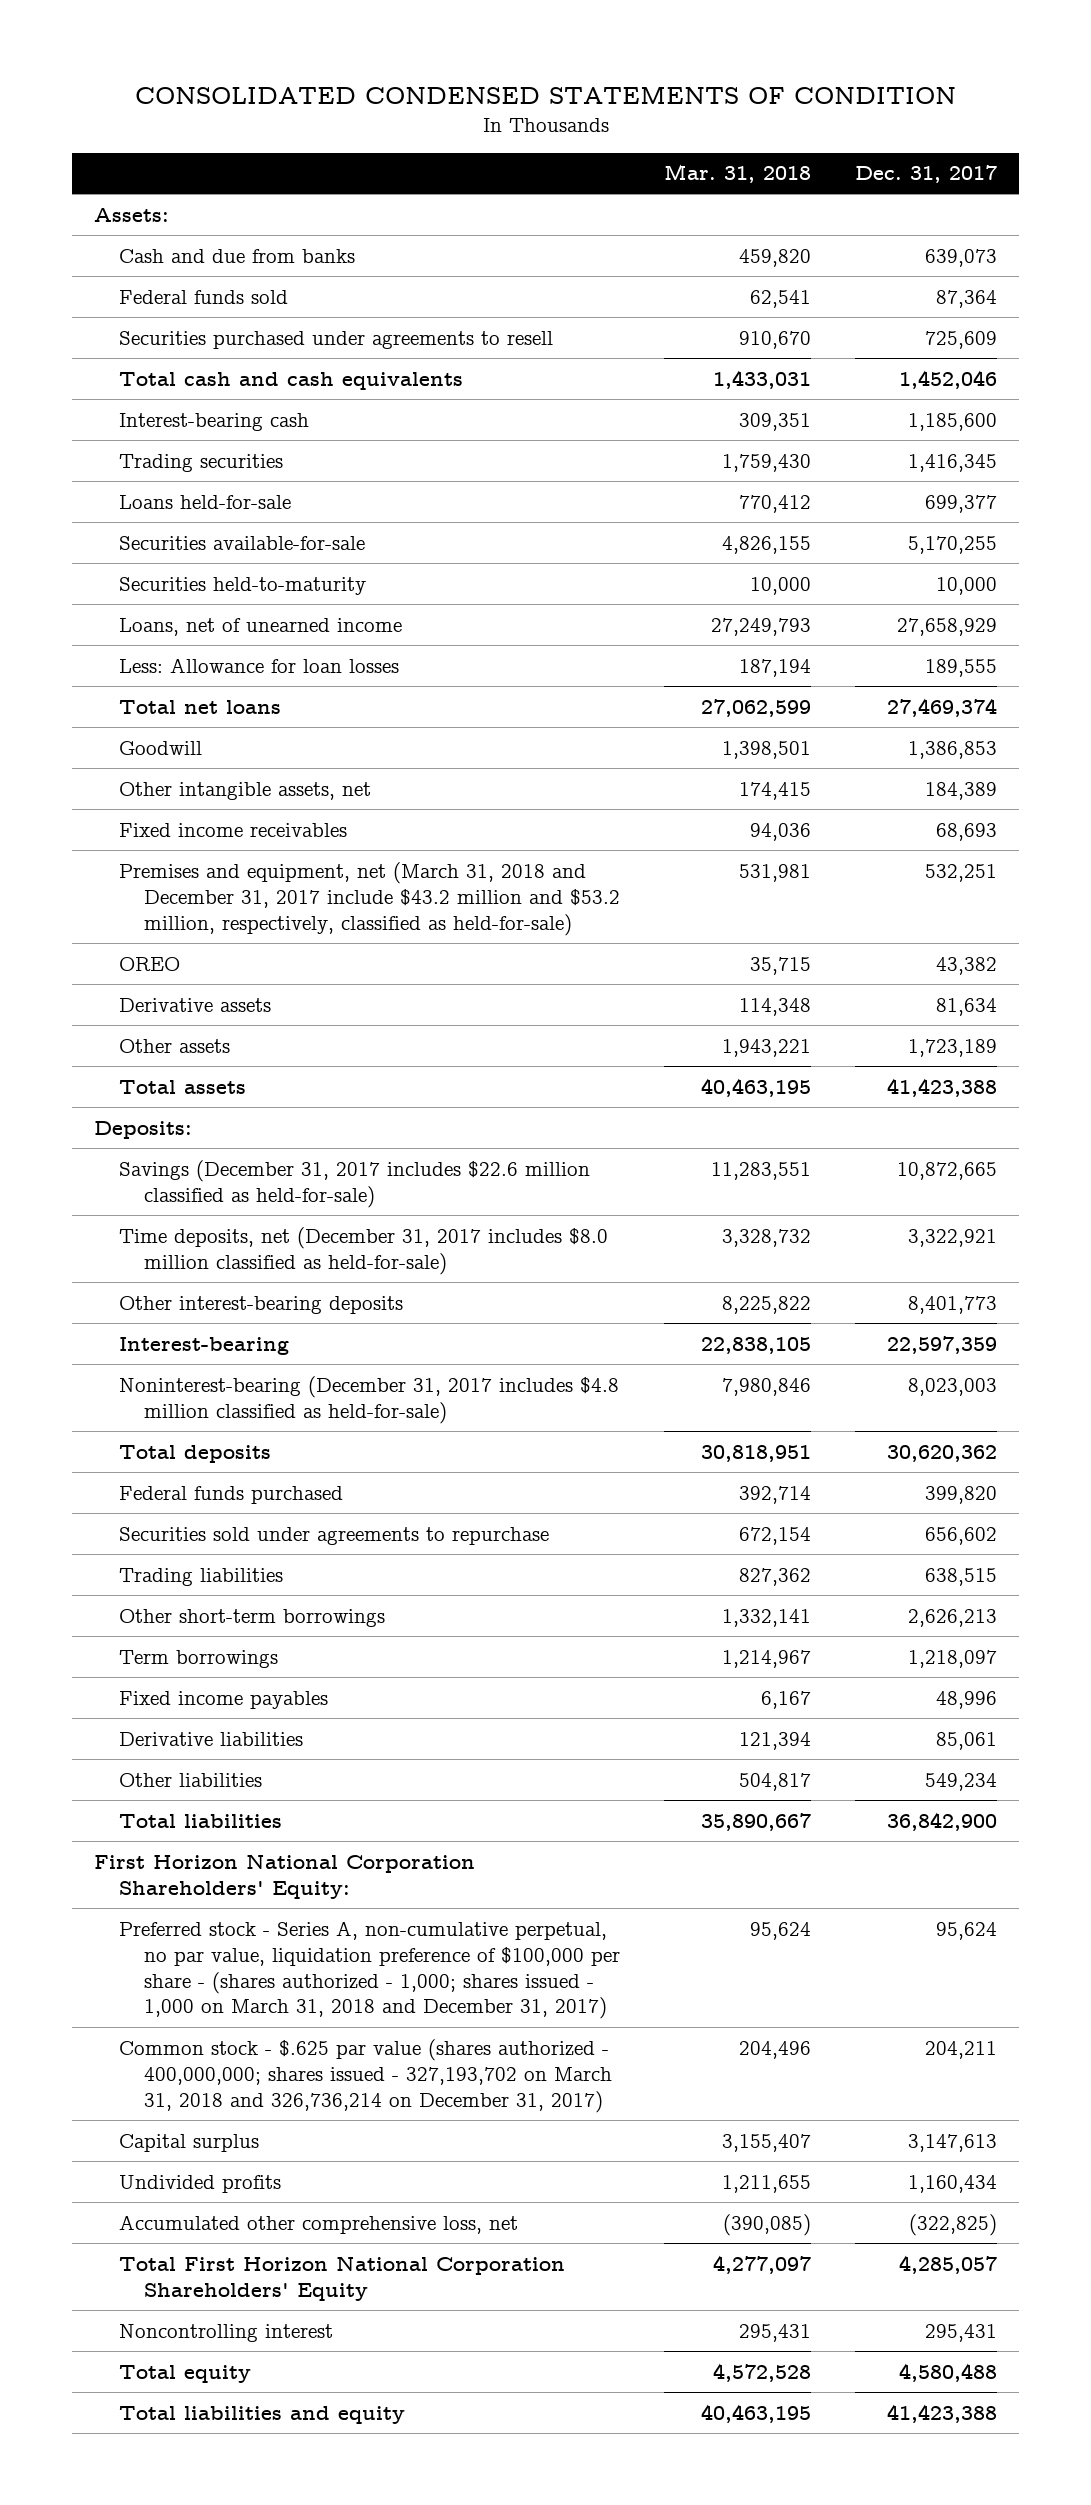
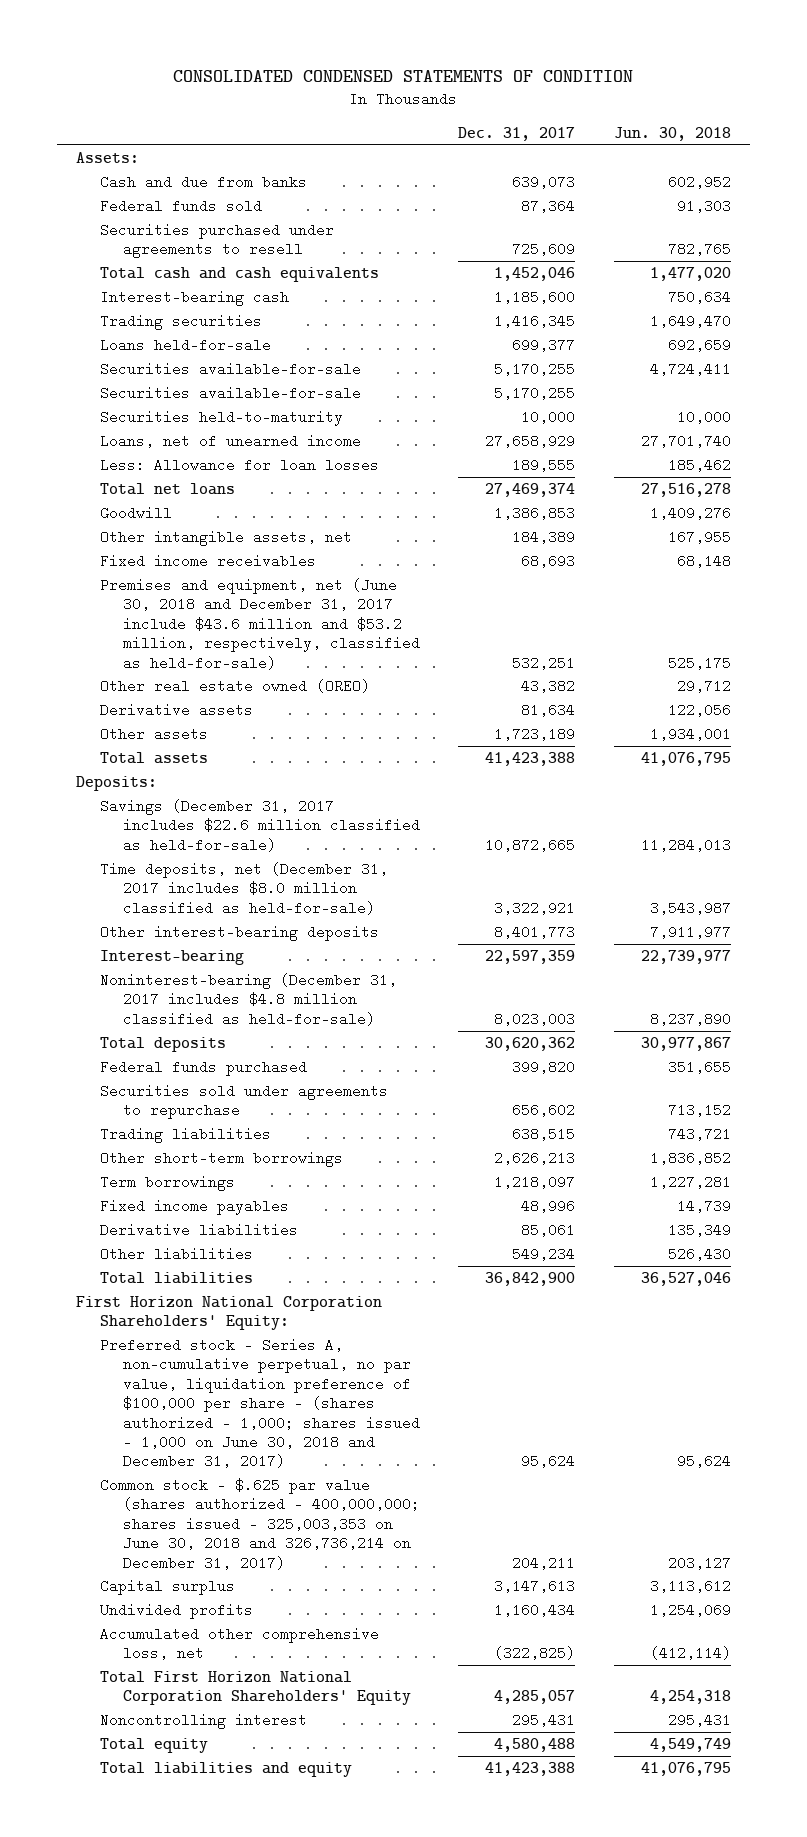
[664,164,812,184] Mar. 31, 2018 -> none
none -> [613,126,731,141] Jun. 30, 2018
none -> [99,385,361,400] Securities available-for-sale
[119,861,621,936] Premises and equipment, net (March 31, 2018 and December 31, 2017 include $43.2 million and $53.2 million, respectively, classified as held-for-sale) -> [99,577,421,670] Premises and equipment, net (June 30, 2018 and December 31, 2017 include $43.6 million and $53.2 million, respectively, classified as held-for-sale)
[119,956,181,971] OREO -> [99,678,370,693] Other real estate owned (OREO)
[119,1920,621,2020] Preferred stock - Series A, non-cumulative perpetual, no par value, liquidation preference of $100,000 per share - (shares authorized - 1,000; shares issued - 1,000 on March 31, 2018 and December 31, 2017) -> [99,1337,421,1469] Preferred stock - Series A, non-cumulative perpetual, no par value, liquidation preference of $100,000 per share - (shares authorized - 1,000; shares issued - 1,000 on June 30, 2018 and December 31, 2017)
[119,2038,613,2113] Common stock - $.625 par value (shares authorized - 400,000,000; shares issued - 327,193,702 on March 31, 2018 and 326,736,214 on December 31, 2017) -> [99,1477,421,1570] Common stock - $.625 par value (shares authorized - 400,000,000; shares issued - 325,003,353 on June 30, 2018 and 326,736,214 on December 31, 2017)

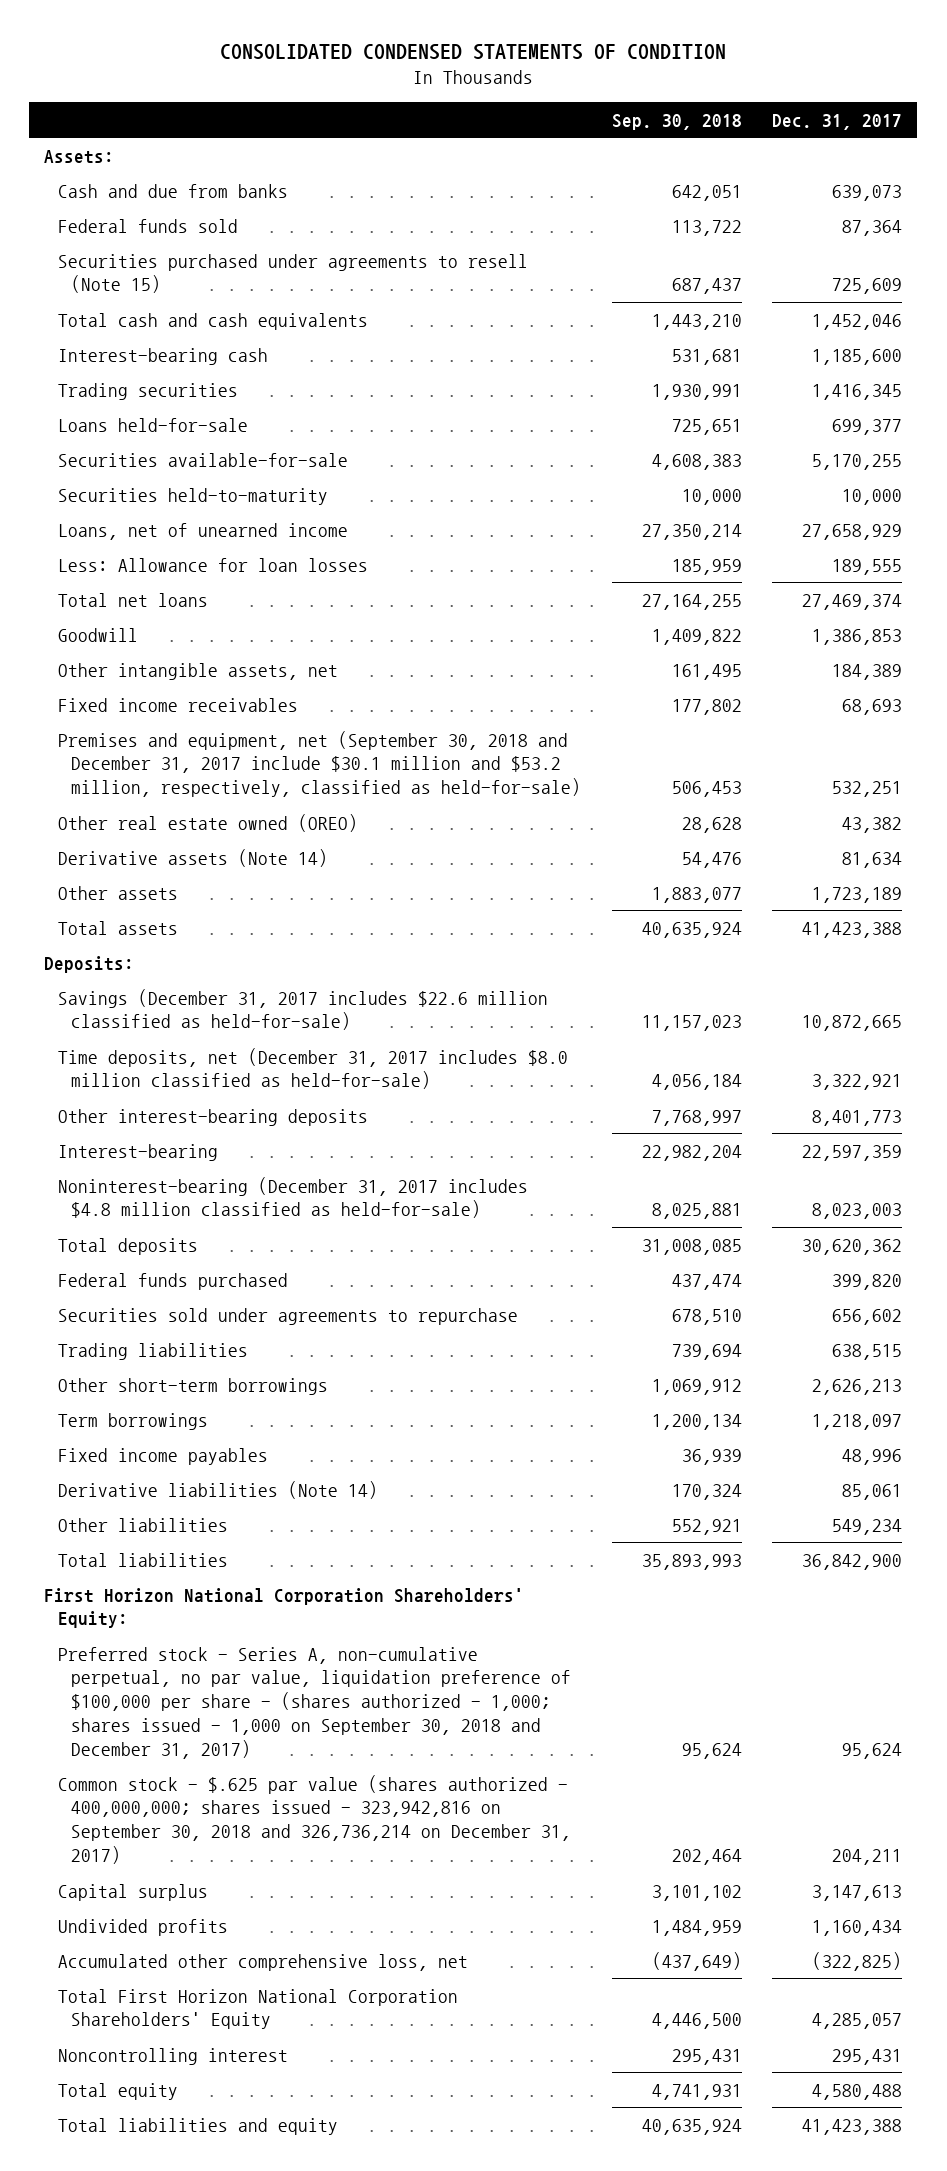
[613,126,731,141] Jun. 30, 2018 -> none
none -> [611,113,742,130] Sep. 30, 2018
[99,222,334,259] Securities purchased under agreements to resell -> [57,253,528,294] Securities purchased under agreements to resell (Note 15)
[99,385,361,400] Securities available-for-sale -> none
[99,577,421,670] Premises and equipment, net (June 30, 2018 and December 31, 2017 include $43.6 million and $53.2 million, respectively, classified as held-for-sale) -> [57,730,582,798] Premises and equipment, net (September 30, 2018 and December 31, 2017 include $30.1 million and $53.2 million, respectively, classified as held-for-sale)
[99,702,253,717] Derivative assets -> [57,848,328,867] Derivative assets (Note 14)
[99,1222,298,1237] Derivative liabilities -> [57,1480,378,1499] Derivative liabilities (Note 14)
[99,1337,421,1469] Preferred stock - Series A, non-cumulative perpetual, no par value, liquidation preference of $100,000 per share - (shares authorized - 1,000; shares issued - 1,000 on June 30, 2018 and December 31, 2017) -> [57,1646,572,1759] Preferred stock - Series A, non-cumulative perpetual, no par value, liquidation preference of $100,000 per share - (shares authorized - 1,000; shares issued - 1,000 on September 30, 2018 and December 31, 2017)
[99,1477,421,1570] Common stock - $.625 par value (shares authorized - 400,000,000; shares issued - 325,003,353 on June 30, 2018 and 326,736,214 on December 31, 2017) -> [57,1774,572,1864] Common stock - $.625 par value (shares authorized - 400,000,000; shares issued - 323,942,816 on September 30, 2018 and 326,736,214 on December 31, 2017)

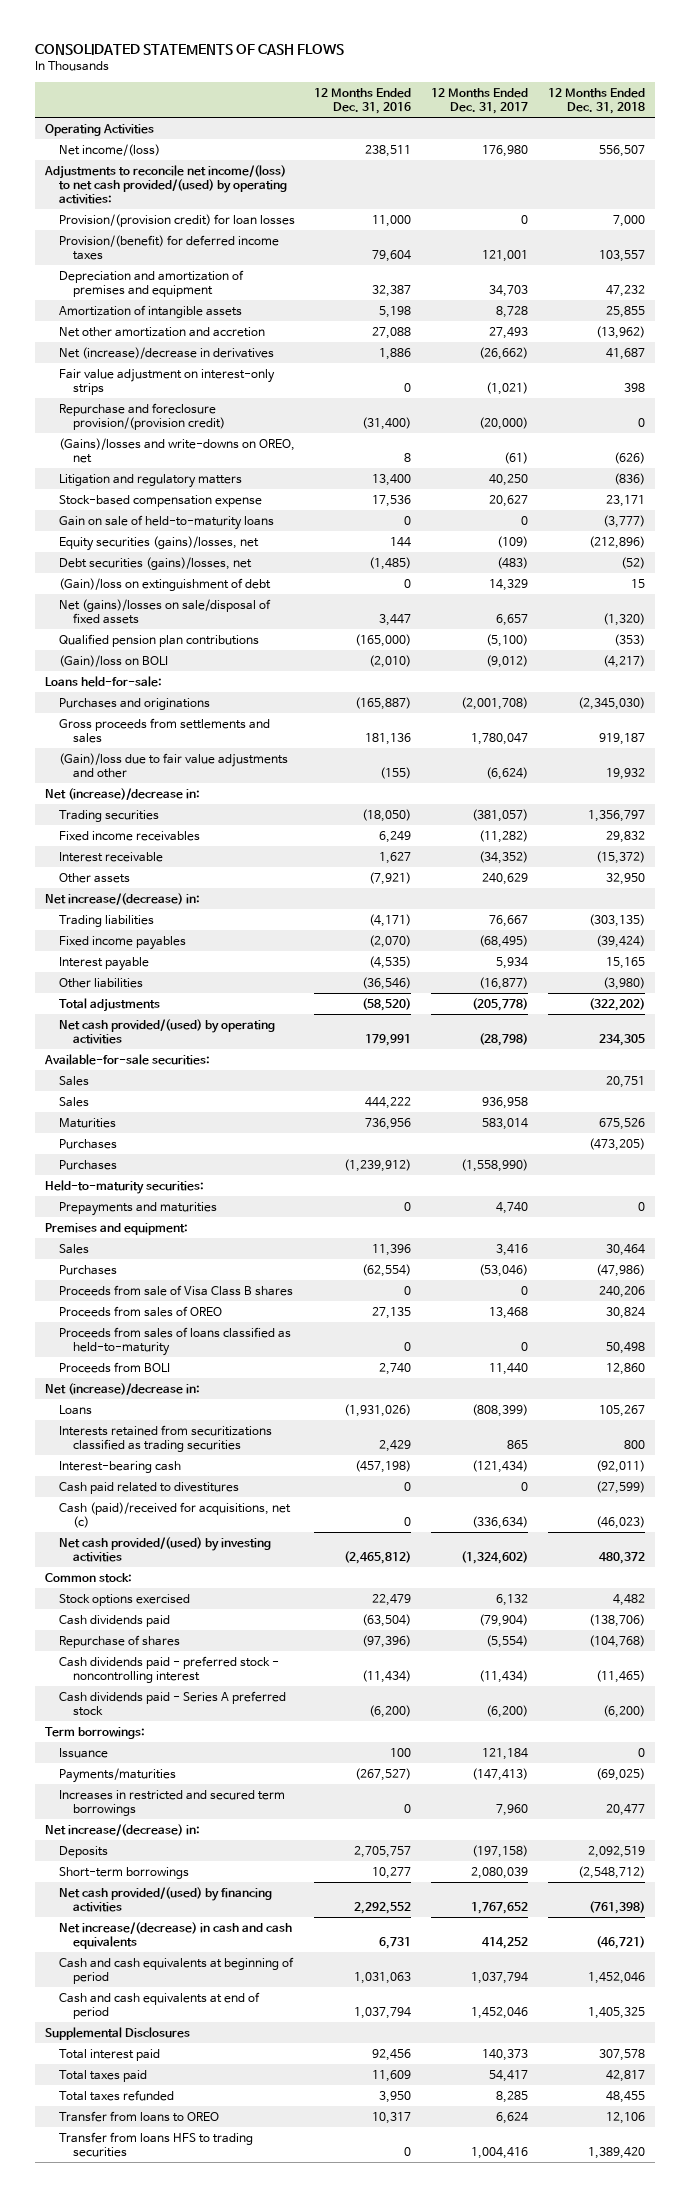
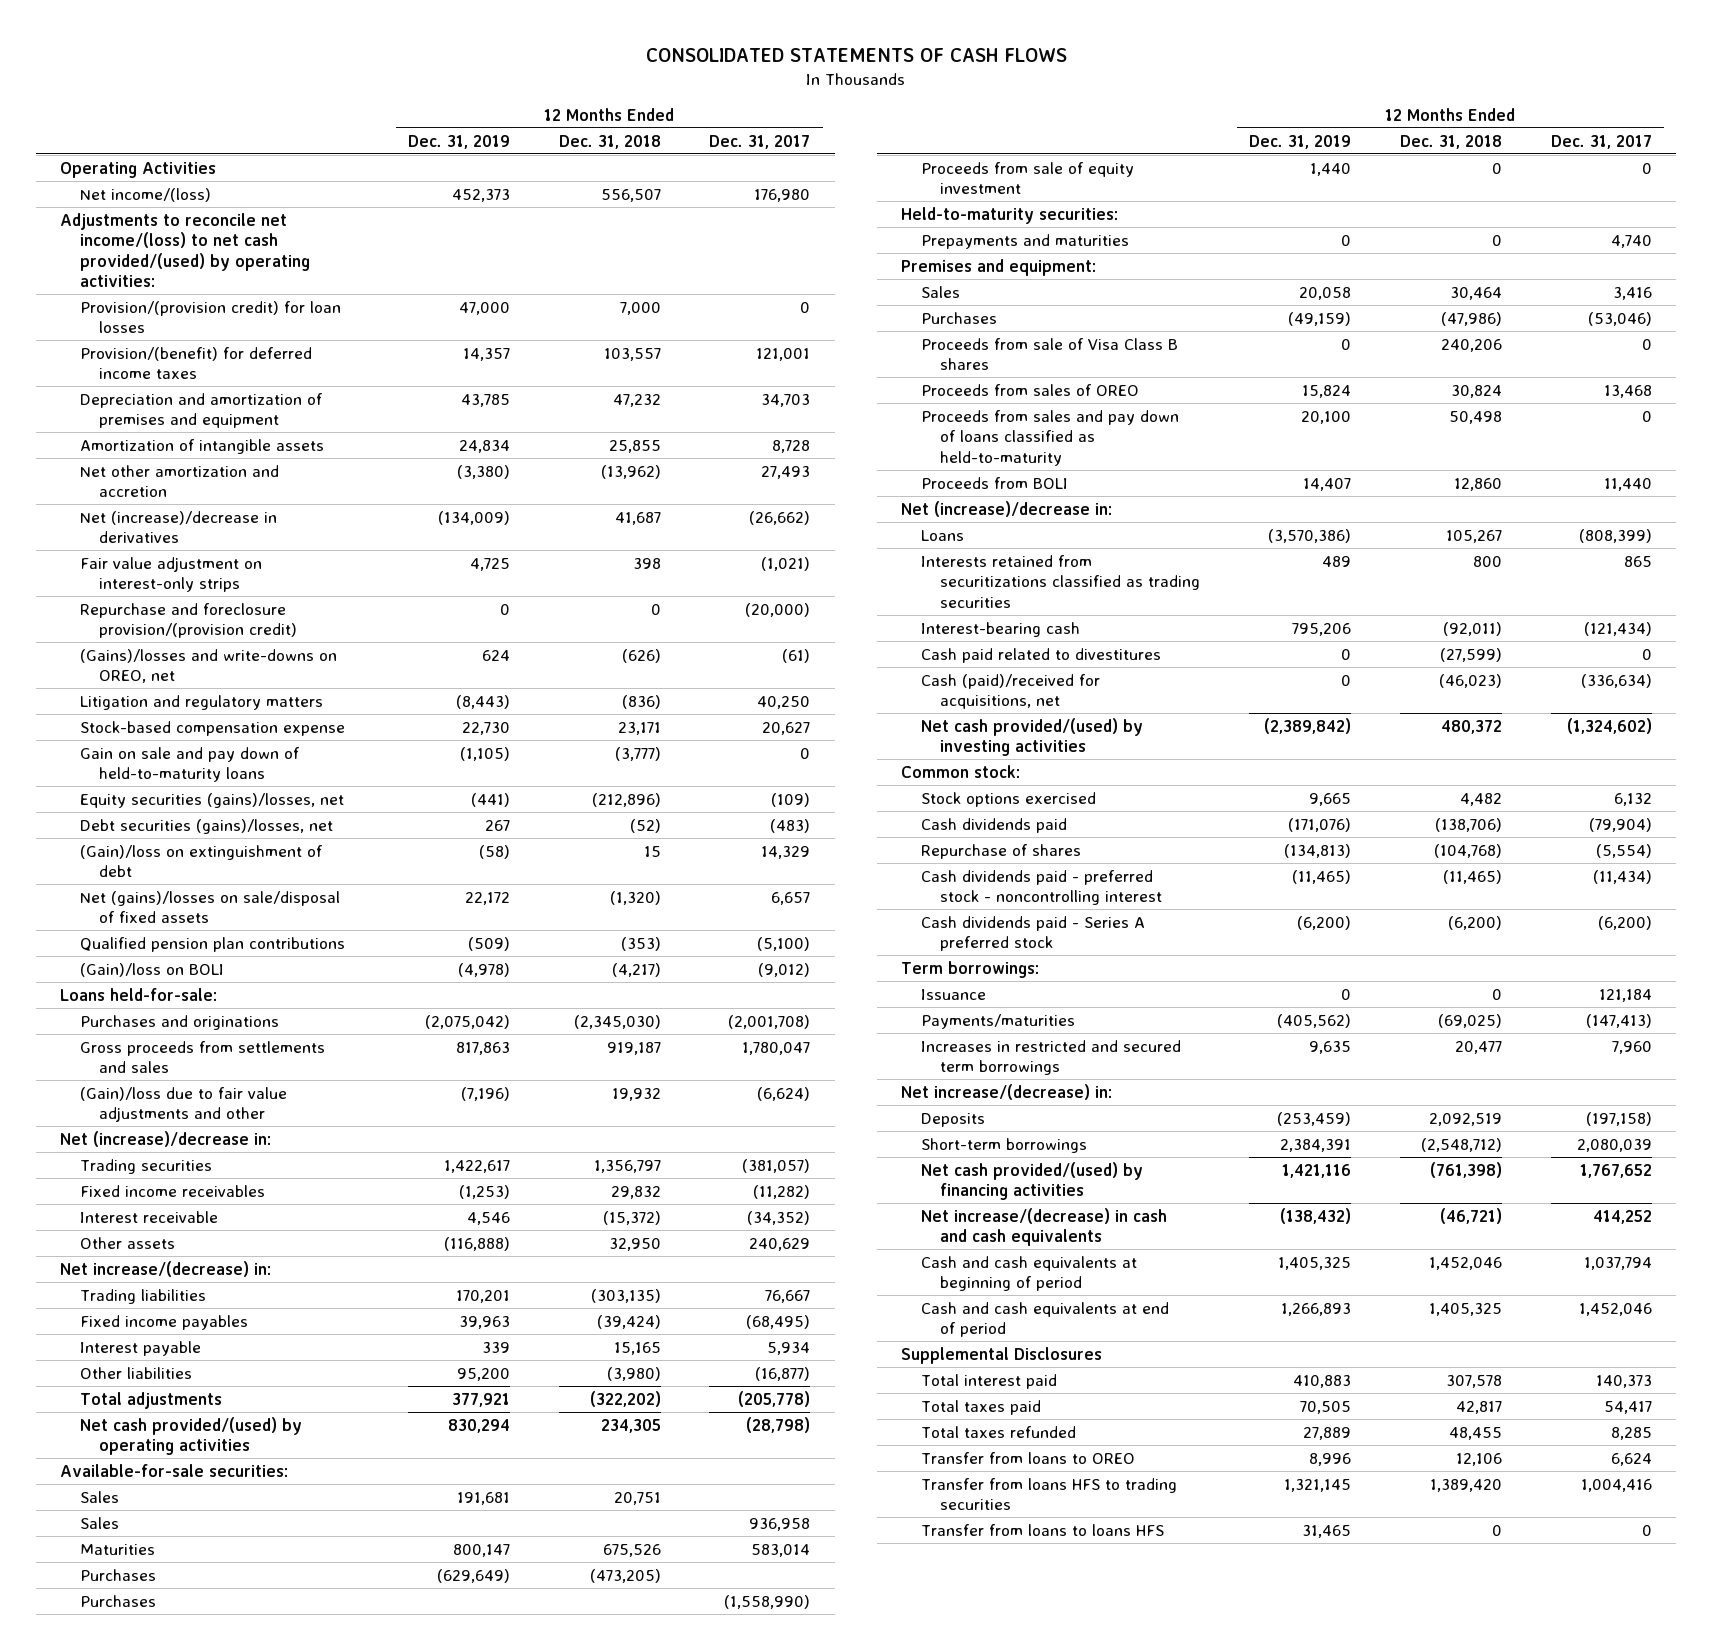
[314,87,412,114] 12 Months Ended Dec. 31, 2016 -> none
none -> [407,134,510,149] Dec. 31, 2019
[58,514,274,530] Gain on sale of held-to-maturity loans -> [79,746,300,783] Gain on sale and pay down of held-to-maturity loans
none -> [920,161,1134,195] Proceeds from sale of equity investment
[58,1326,291,1356] Proceeds from sales of loans classified as held-to-maturity -> [920,409,1179,466] Proceeds from sales and pay down of loans classified as held-to-maturity
[58,1501,291,1528] Cash (paid)/received for acquisitions, net (c) -> [920,673,1100,710] Cash (paid)/received for acquisitions, net
none -> [920,1523,1164,1536] Transfer from loans to loans HFS

